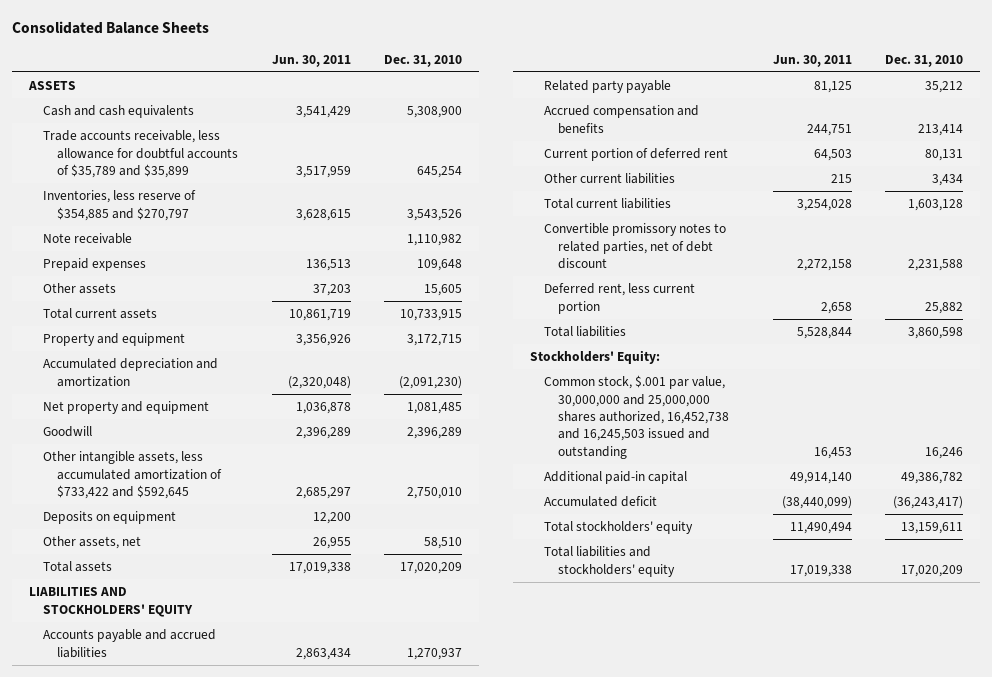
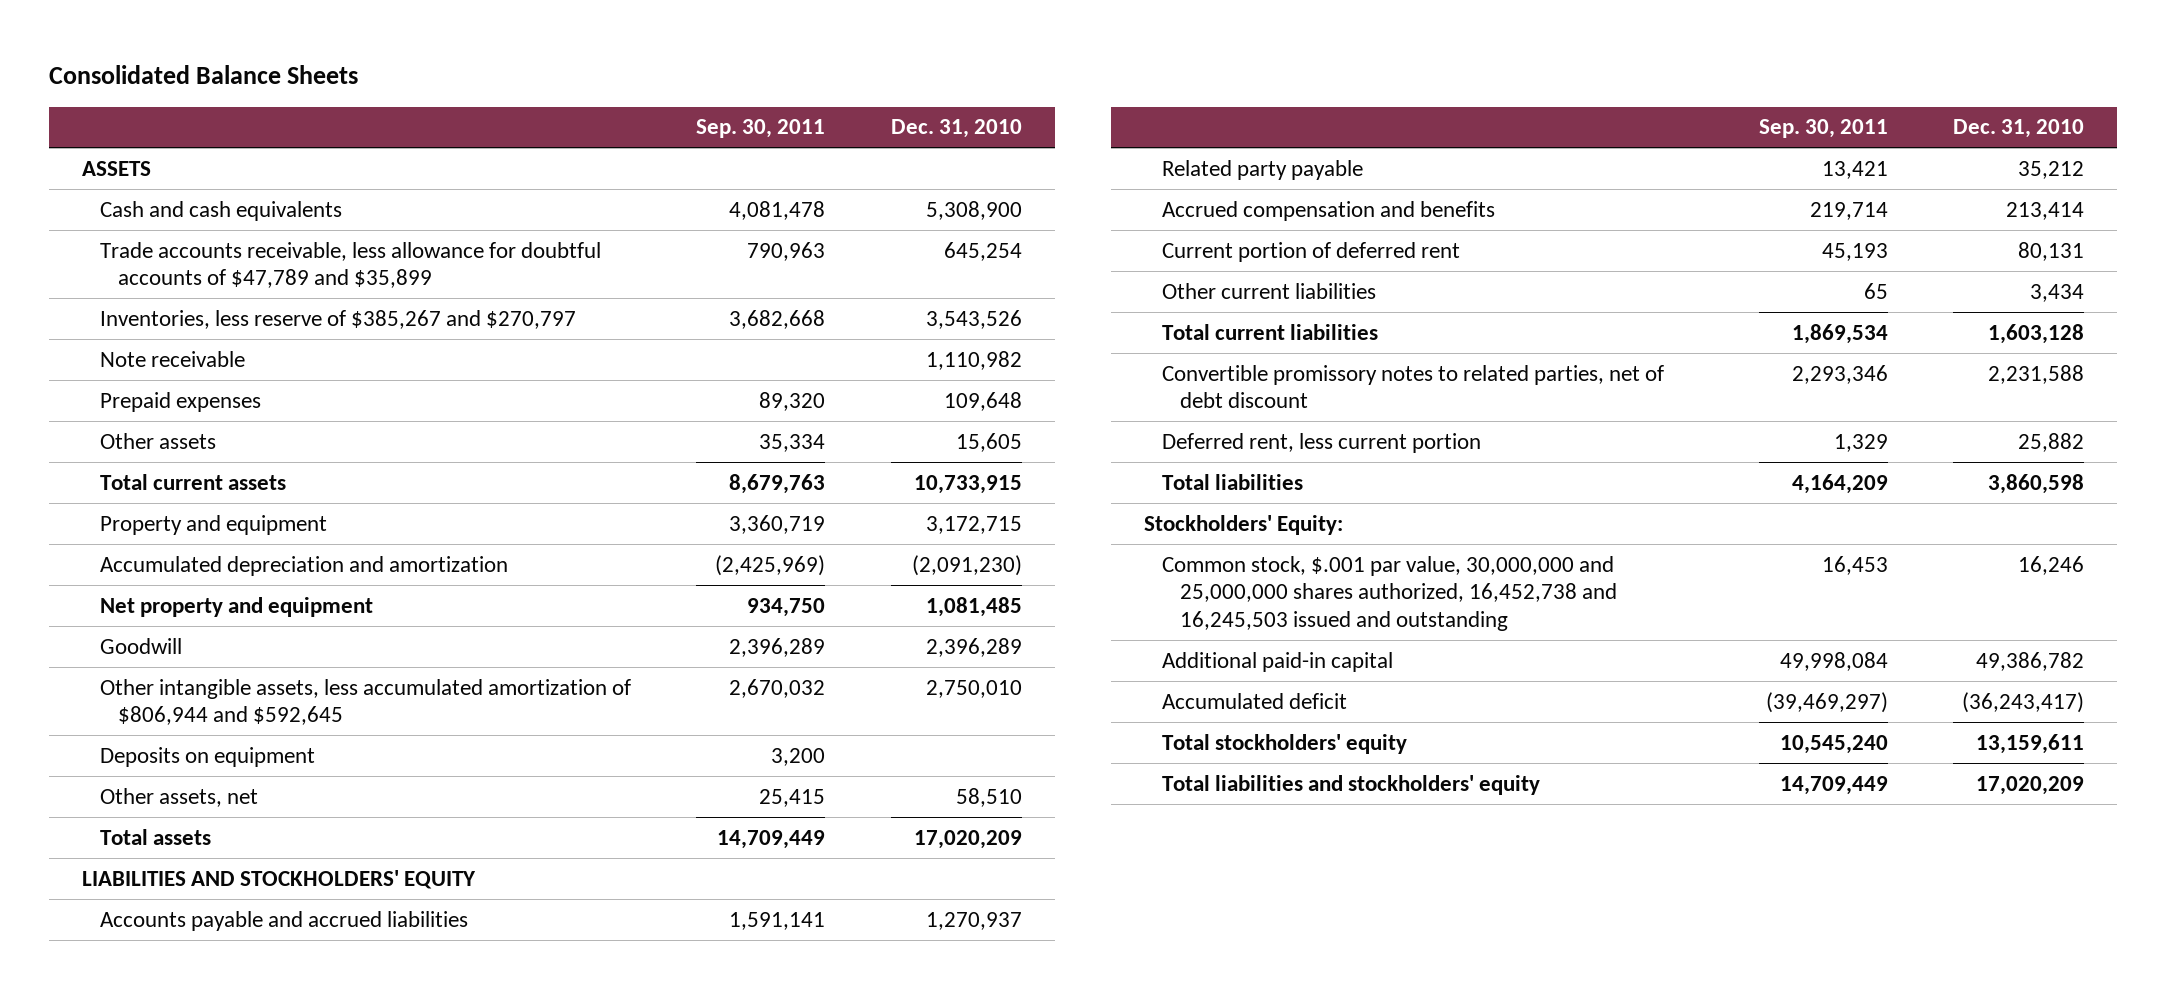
[271,54,351,67] Jun. 30, 2011 -> none
none -> [696,119,826,139] Sep. 30, 2011
[43,130,239,179] Trade accounts receivable, less allowance for doubtful accounts of $35,789 and $35,899 -> [99,241,601,289] Trade accounts receivable, less allowance for doubtful accounts of $47,789 and $35,899
[43,190,197,221] Inventories, less reserve of $354,885 and $270,797 -> [99,309,576,329] Inventories, less reserve of $385,267 and $270,797
[43,451,223,500] Other intangible assets, less accumulated amortization of $733,422 and $592,645 -> [99,678,631,726] Other intangible assets, less accumulated amortization of $806,944 and $592,645

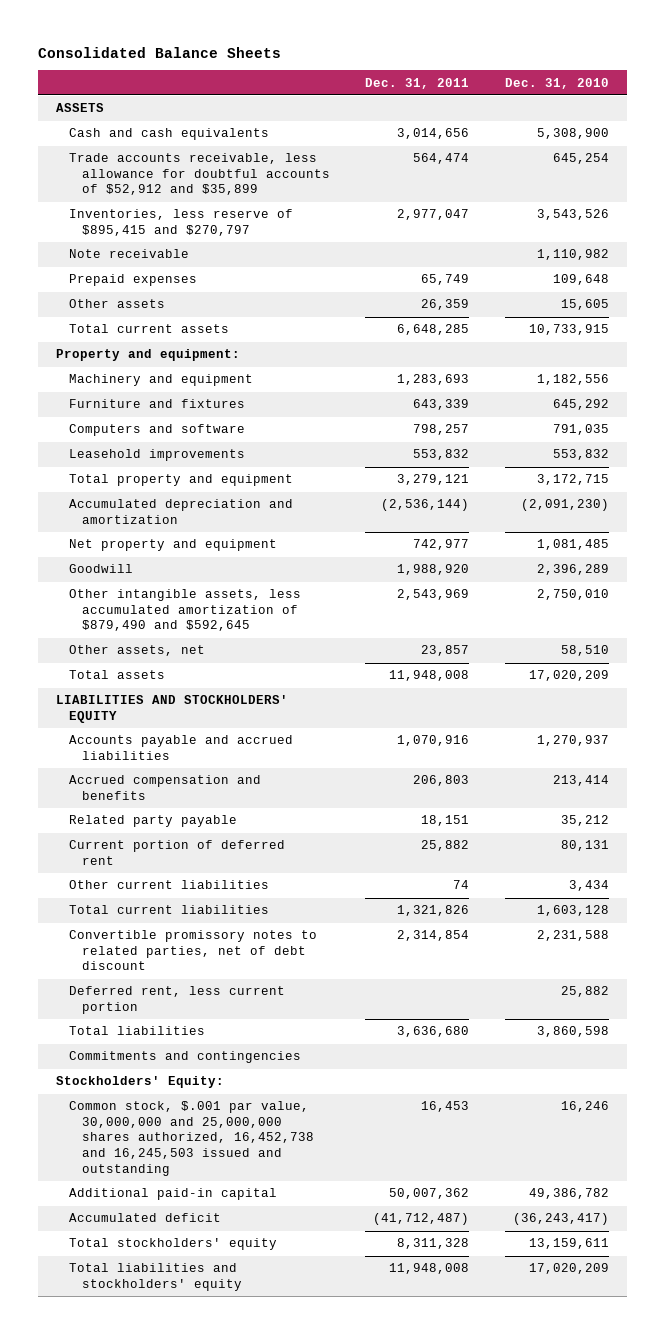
[696,119,826,139] Sep. 30, 2011 -> none
none -> [365,77,470,89] Dec. 31, 2011
[99,241,601,289] Trade accounts receivable, less allowance for doubtful accounts of $47,789 and $35,899 -> [68,153,330,196] Trade accounts receivable, less allowance for doubtful accounts of $52,912 and $35,899
[99,309,576,329] Inventories, less reserve of $385,267 and $270,797 -> [68,209,293,236] Inventories, less reserve of $895,415 and $270,797
none -> [55,349,240,362] Property and equipment:
none -> [68,374,253,387] Machinery and equipment
none -> [68,399,245,409] Furniture and fixtures
none -> [68,424,245,437] Computers and software
none -> [68,449,245,462] Leasehold improvements
[99,514,327,535] Property and equipment -> [68,474,293,487] Total property and equipment
[99,746,315,767] Deposits on equipment -> none
[99,678,631,726] Other intangible assets, less accumulated amortization of $806,944 and $592,645 -> [68,589,301,632] Other intangible assets, less accumulated amortization of $879,490 and $592,645
[1162,159,1364,180] Related party payable -> [68,815,237,828] Related party payable
none -> [68,1051,301,1064] Commitments and contingencies

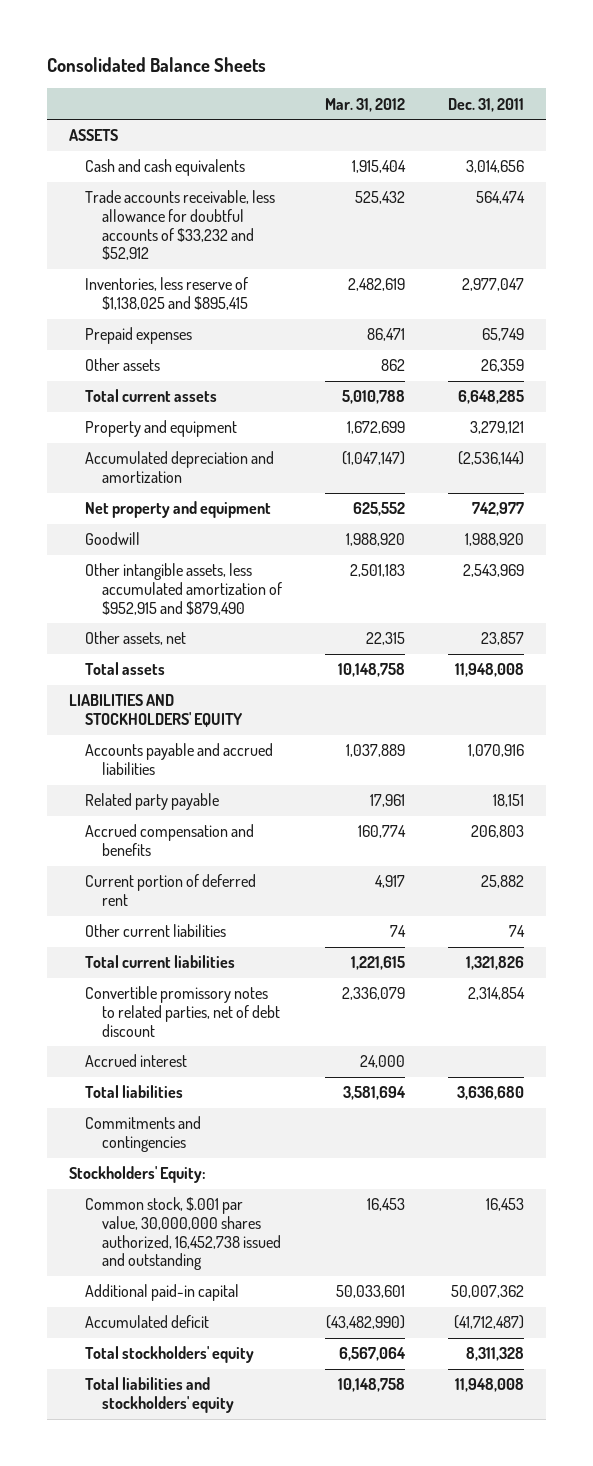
[505,77,610,89] Dec. 31, 2010 -> none
none -> [325,97,406,112] Mar. 31, 2012
[68,249,189,259] Note receivable -> none
[68,153,330,196] Trade accounts receivable, less allowance for doubtful accounts of $52,912 and $35,899 -> [85,190,276,261] Trade accounts receivable, less allowance for doubtful accounts of $33,232 and $52,912
[68,209,293,236] Inventories, less reserve of $895,415 and $270,797 -> [85,277,249,311] Inventories, less reserve of $1,138,025 and $895,415
[55,349,240,362] Property and equipment: -> none
[68,374,253,387] Machinery and equipment -> none
[68,399,245,409] Furniture and fixtures -> none
[68,424,245,437] Computers and software -> none
[68,449,245,462] Leasehold improvements -> none
[68,474,293,487] Total property and equipment -> [85,420,238,438] Property and equipment
[68,589,301,632] Other intangible assets, less accumulated amortization of $879,490 and $592,645 -> [85,563,283,615] Other intangible assets, less accumulated amortization of $952,915 and $879,490
[68,775,261,800] Accrued compensation and benefits -> [85,824,255,857] Accrued compensation and benefits
[68,986,285,1014] Deferred rent, less current portion -> none
none -> [85,1054,188,1068] Accrued interest
[68,1101,314,1176] Common stock, $.001 par value, 30,000,000 and 25,000,000 shares authorized, 16,452,738 and 16,245,503 issued and outstanding -> [85,1197,282,1271] Common stock, $.001 par value, 30,000,000 shares authorized, 16,452,738 issued and outstanding

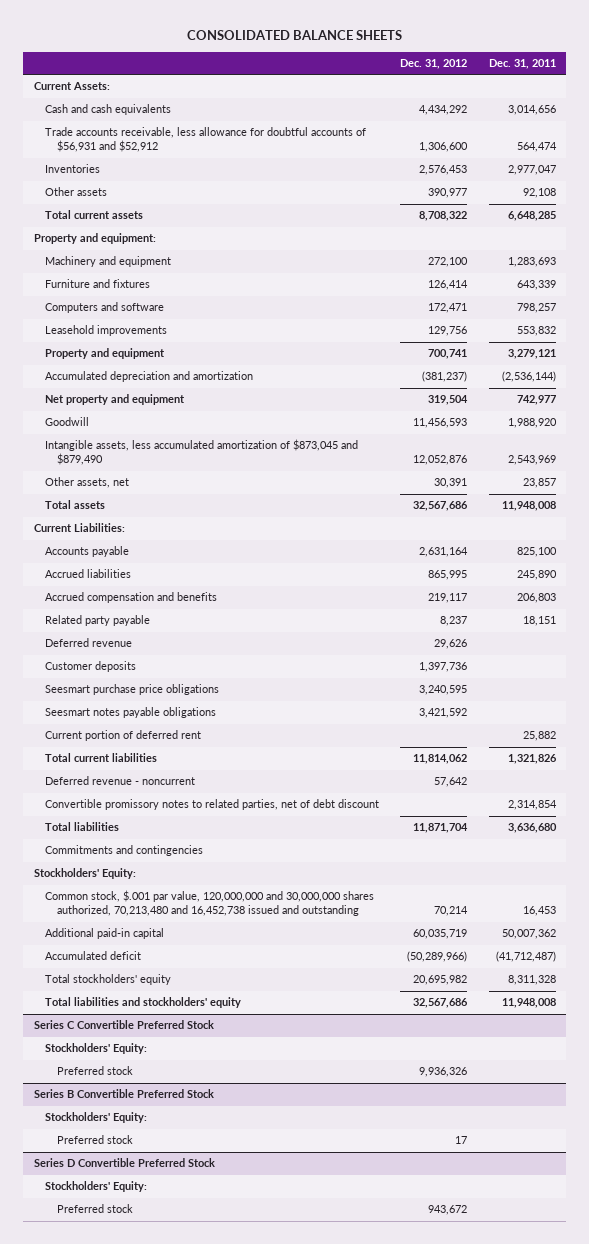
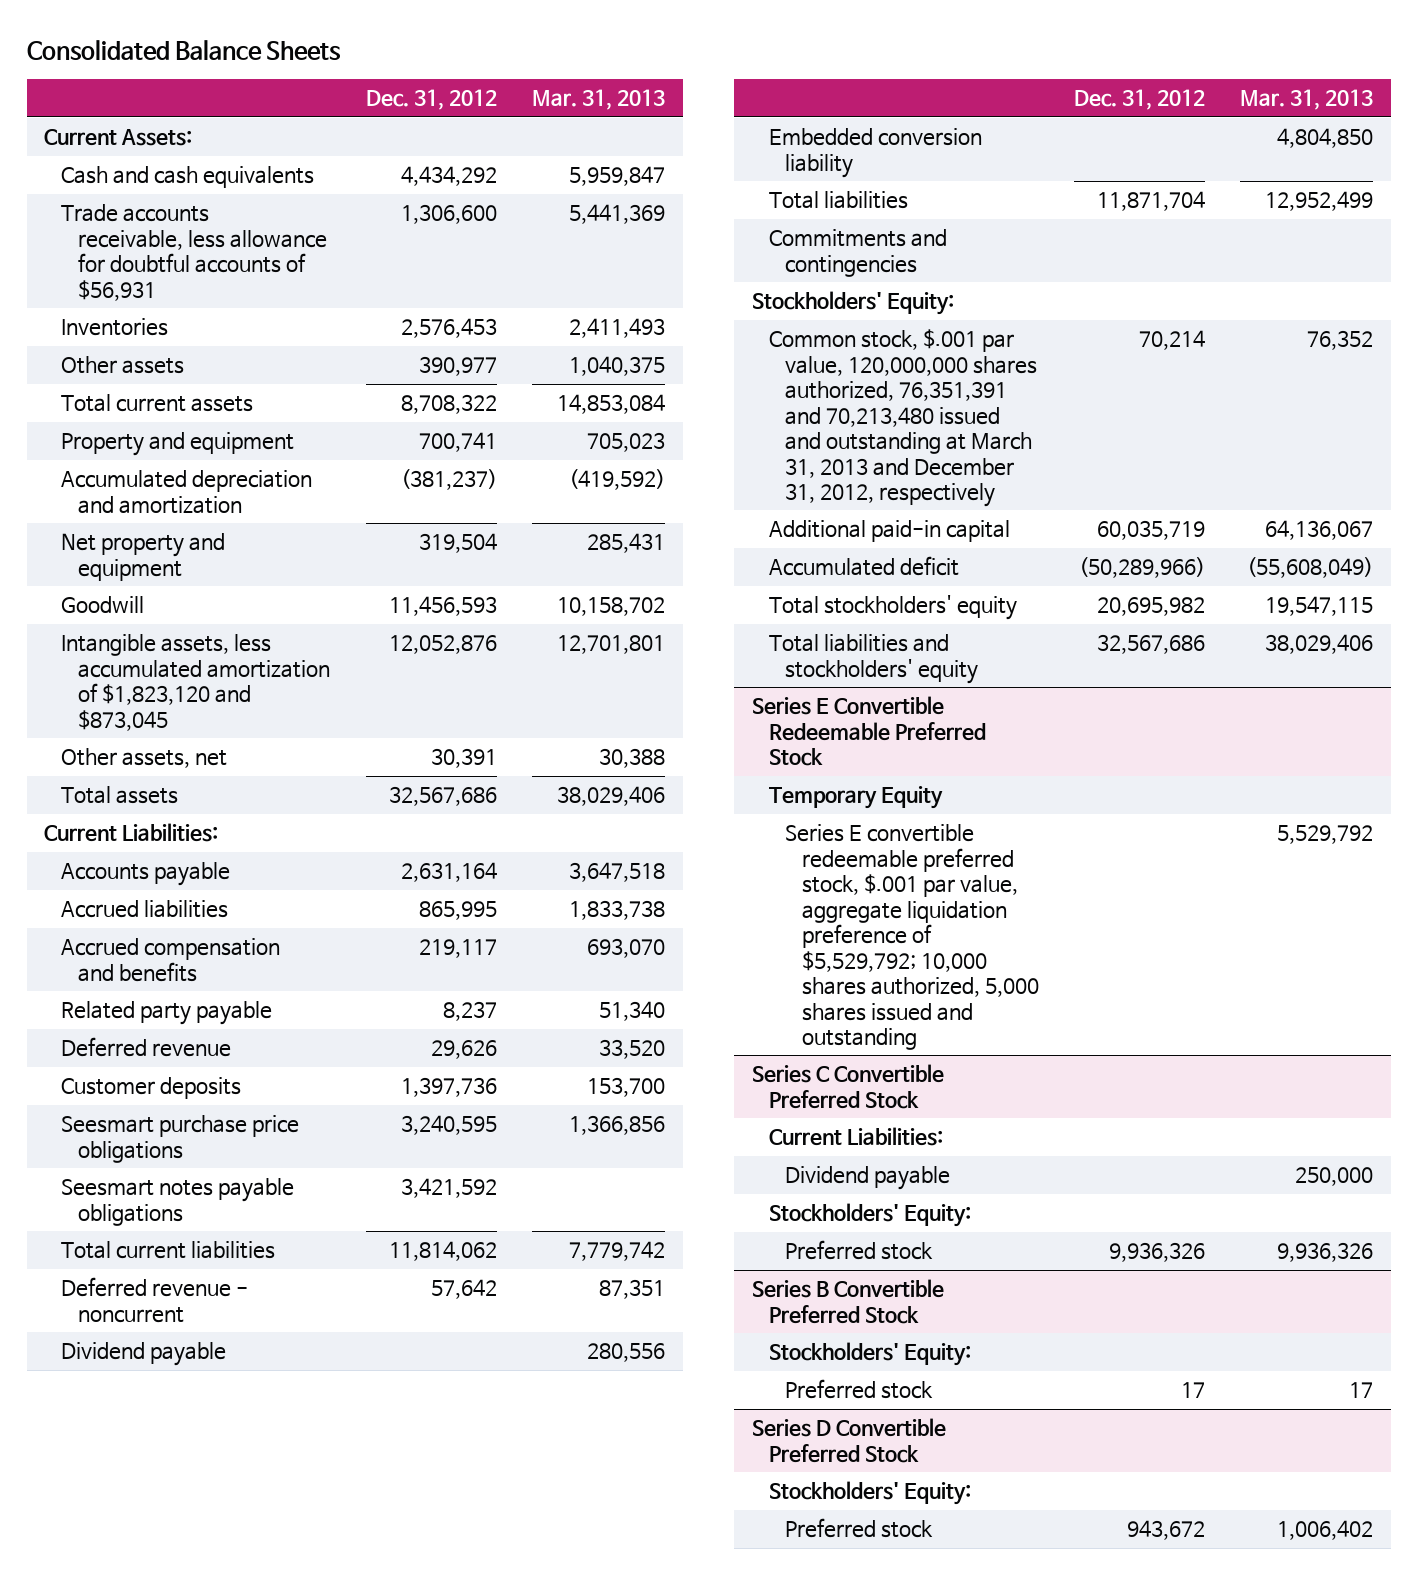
[186,30,402,41] CONSOLIDATED BALANCE SHEETS -> [26,39,341,61] Consolidated Balance Sheets
[488,58,556,69] Dec. 31, 2011 -> none
none -> [532,89,666,111] Mar. 31, 2013
[45,127,367,153] Trade accounts receivable, less allowance for doubtful accounts of $56,931 and $52,912 -> [60,204,327,301] Trade accounts receivable, less allowance for doubtful accounts of $56,931
[33,233,156,245] Property and equipment: -> none
[45,256,172,268] Machinery and equipment -> none
[45,279,151,289] Furniture and fixtures -> none
[45,302,165,314] Computers and software -> none
[45,325,168,337] Leasehold improvements -> none
[45,439,359,466] Intangible assets, less accumulated amortization of $873,045 and $879,490 -> [60,634,330,731] Intangible assets, less accumulated amortization of $1,823,120 and $873,045
[45,730,202,742] Current portion of deferred rent -> none
[45,799,380,811] Convertible promissory notes to related parties, net of debt discount -> none
none -> [60,1342,226,1367] Dividend payable
none -> [768,128,982,178] Embedded conversion liability
[45,890,375,917] Common stock, $.001 par value, 120,000,000 and 30,000,000 shares authorized, 70,213,480 and 16,452,738 issued and outstanding -> [768,329,1038,508] Common stock, $.001 par value, 120,000,000 shares authorized, 76,351,391 and 70,213,480 issued and outstanding at March 31, 2013 and December 31, 2012, respectively
none -> [751,696,986,767] Series E Convertible Redeemable Preferred Stock
none -> [768,786,943,810] Temporary Equity
none -> [785,824,1039,1051] Series E convertible redeemable preferred stock, $.001 par value, aggregate liquidation preference of $5,529,792; 10,000 shares authorized, 5,000 shares issued and outstanding
none -> [768,1127,943,1147] Current Liabilities:
none -> [785,1166,951,1191] Dividend payable

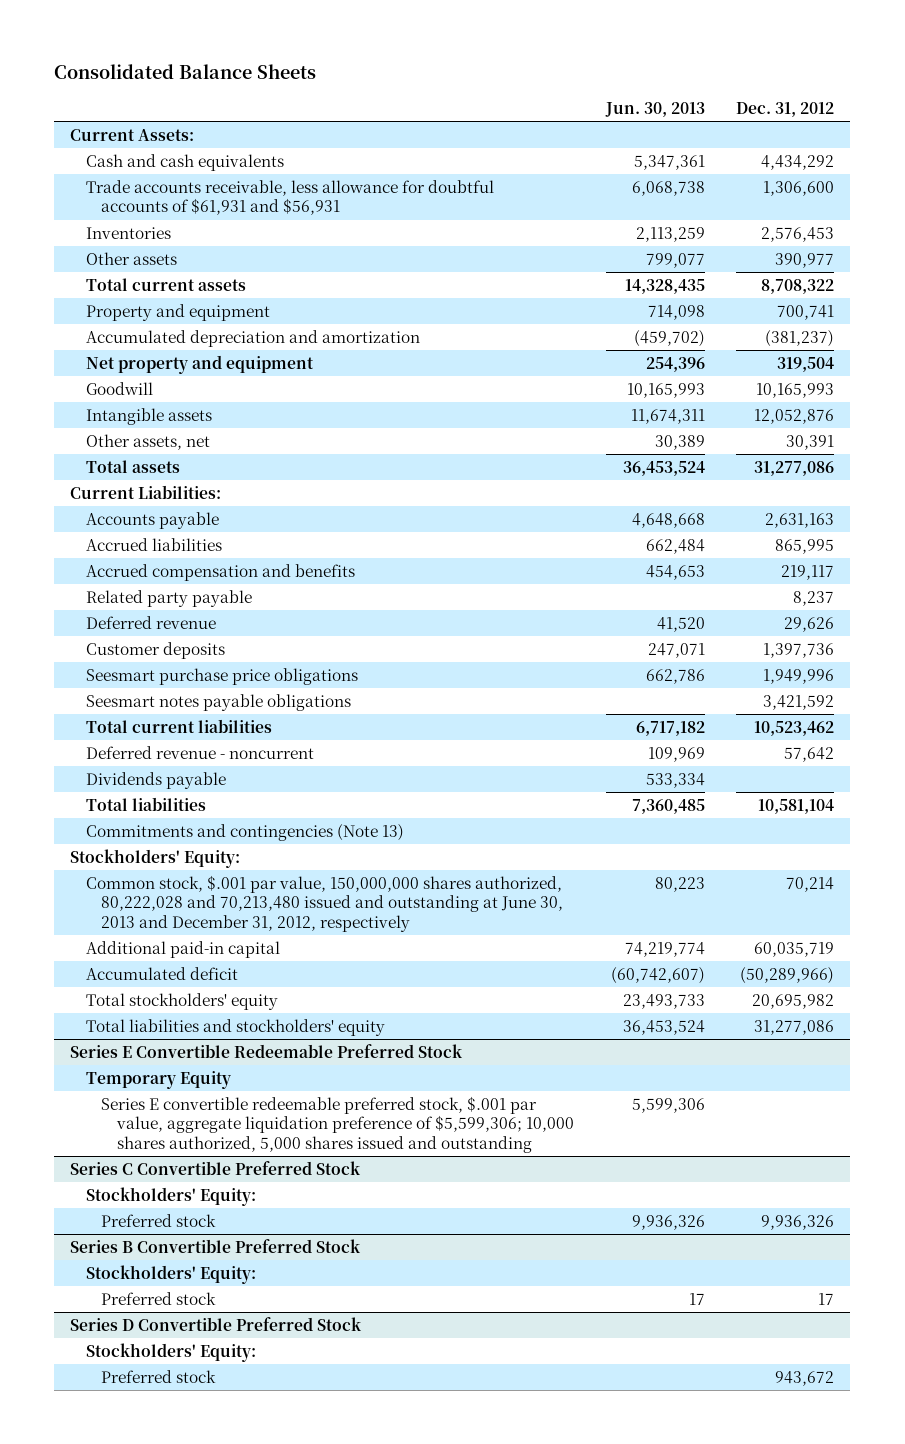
[532,89,666,111] Mar. 31, 2013 -> none
none -> [604,101,705,117] Jun. 30, 2013
[60,204,327,301] Trade accounts receivable, less allowance for doubtful accounts of $56,931 -> [85,179,494,216] Trade accounts receivable, less allowance for doubtful accounts of $61,931 and $56,931
[389,596,498,617] 11,456,593 -> [756,382,835,398] 10,165,993
[60,634,330,731] Intangible assets, less accumulated amortization of $1,823,120 and $873,045 -> [85,407,212,425] Intangible assets
[389,786,498,807] 32,567,686 -> [754,460,835,476] 31,277,086
[401,862,498,883] 2,631,164 -> [765,512,835,528] 2,631,163
[401,1115,498,1136] 3,240,595 -> [763,668,835,684] 1,949,996
[389,1241,498,1262] 11,814,062 -> [754,720,835,736] 10,523,462
[768,128,982,178] Embedded conversion liability -> none
[60,1342,226,1367] Dividend payable -> [85,771,226,789] Dividends payable
[1096,191,1205,212] 11,871,704 -> [758,798,835,814] 10,581,104
[768,229,947,277] Commitments and contingencies -> [85,823,404,841] Commitments and contingencies (Note 13)
[768,329,1038,508] Common stock, $.001 par value, 120,000,000 shares authorized, 76,351,391 and 70,213,480 issued and outstanding at March 31, 2013 and December 31, 2012, respectively -> [85,874,564,932] Common stock, $.001 par value, 150,000,000 shares authorized, 80,222,028 and 70,213,480 issued and outstanding at June 30, 2013 and December 31, 2012, respectively
[1096,634,1205,655] 32,567,686 -> [754,1019,835,1035] 31,277,086
[785,824,1039,1051] Series E convertible redeemable preferred stock, $.001 par value, aggregate liquidation preference of $5,529,792; 10,000 shares authorized, 5,000 shares issued and outstanding -> [101,1095,575,1153] Series E convertible redeemable preferred stock, $.001 par value, aggregate liquidation preference of $5,599,306; 10,000 shares authorized, 5,000 shares issued and outstanding
[768,1127,943,1147] Current Liabilities: -> none
[785,1166,951,1191] Dividend payable -> none

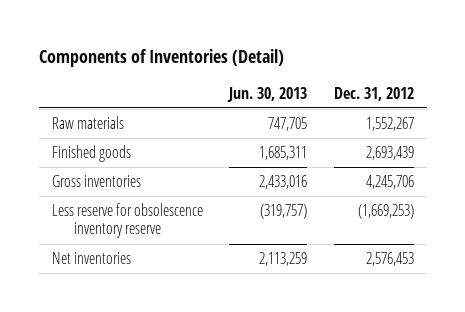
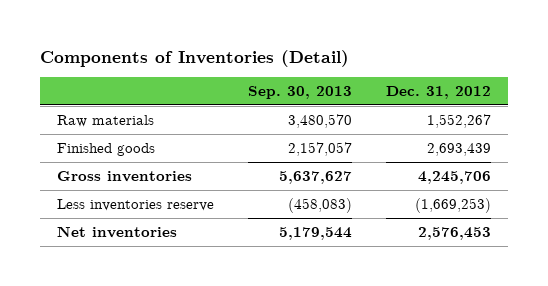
[227,86,308,102] Jun. 30, 2013 -> none
none -> [248,85,353,99] Sep. 30, 2013
[51,203,203,239] Less reserve for obsolescence inventory reserve -> [57,198,215,211] Less inventories reserve

